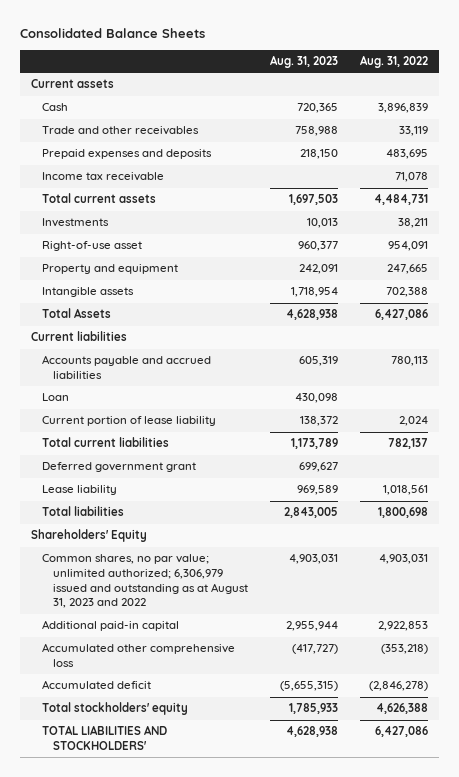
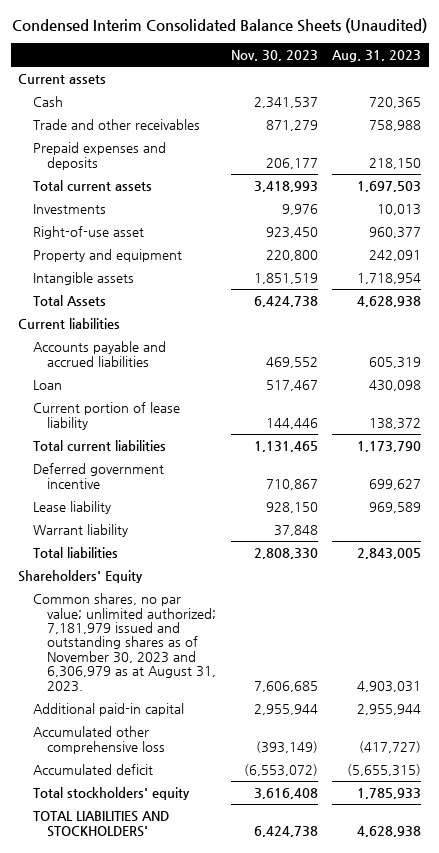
[20,28,206,39] Consolidated Balance Sheets -> [11,18,427,34] Condensed Interim Consolidated Balance Sheets (Unaudited)
[359,54,428,68] Aug. 31, 2022 -> none
none -> [230,49,318,61] Nov. 30, 2023
[42,172,165,182] Income tax receivable -> none
[291,438,339,450] 1,173,789 -> [357,441,422,453] 1,173,790
[42,462,197,473] Deferred government grant -> [32,463,164,489] Deferred government incentive
none -> [32,524,128,538] Warrant liability
[42,554,249,609] Common shares, no par value; unlimited authorized; 6,306,979 issued and outstanding as at August 31, 2023 and 2022 -> [32,593,217,692] Common shares, no par value; unlimited authorized; 7,181,979 issued and outstanding shares as of November 30, 2023 and 6,306,979 as at August 31, 2023.

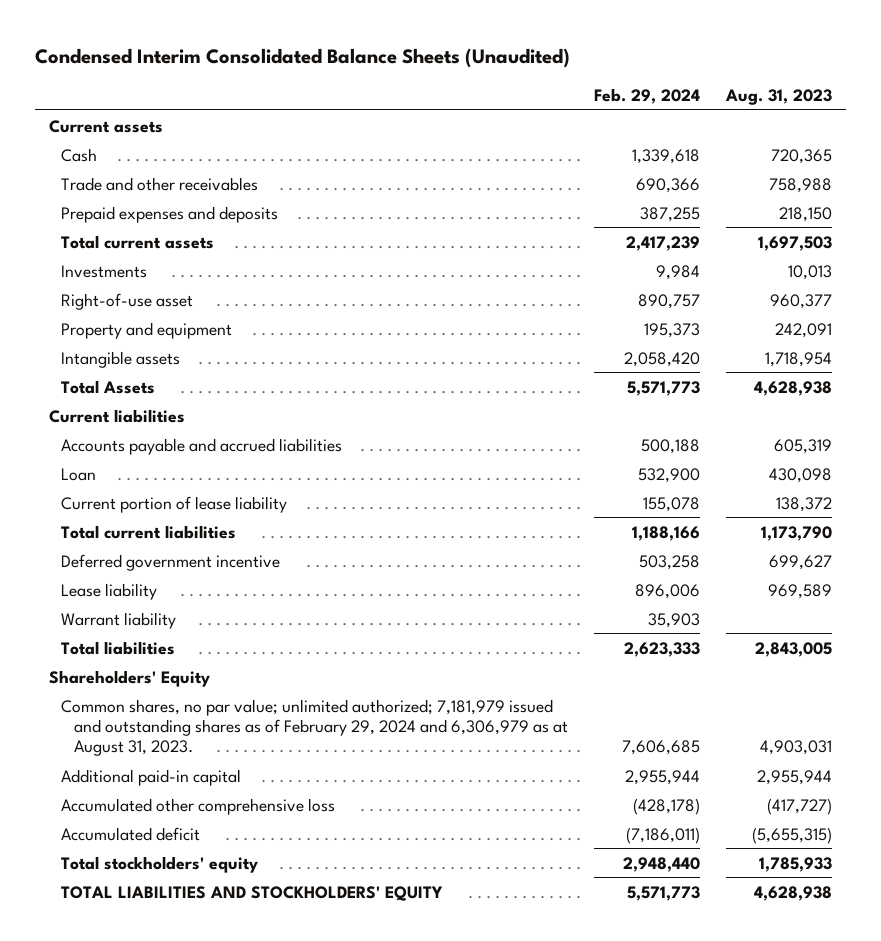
[230,49,318,61] Nov. 30, 2023 -> none
none -> [594,88,701,105] Feb. 29, 2024
[32,593,217,692] Common shares, no par value; unlimited authorized; 7,181,979 issued and outstanding shares as of November 30, 2023 and 6,306,979 as at August 31, 2023. -> [61,698,569,757] Common shares, no par value; unlimited authorized; 7,181,979 issued and outstanding shares as of February 29, 2024 and 6,306,979 as at August 31, 2023.
[32,811,169,837] TOTAL LIABILITIES AND STOCKHOLDERS' -> [61,885,444,901] TOTAL LIABILITIES AND STOCKHOLDERS' EQUITY

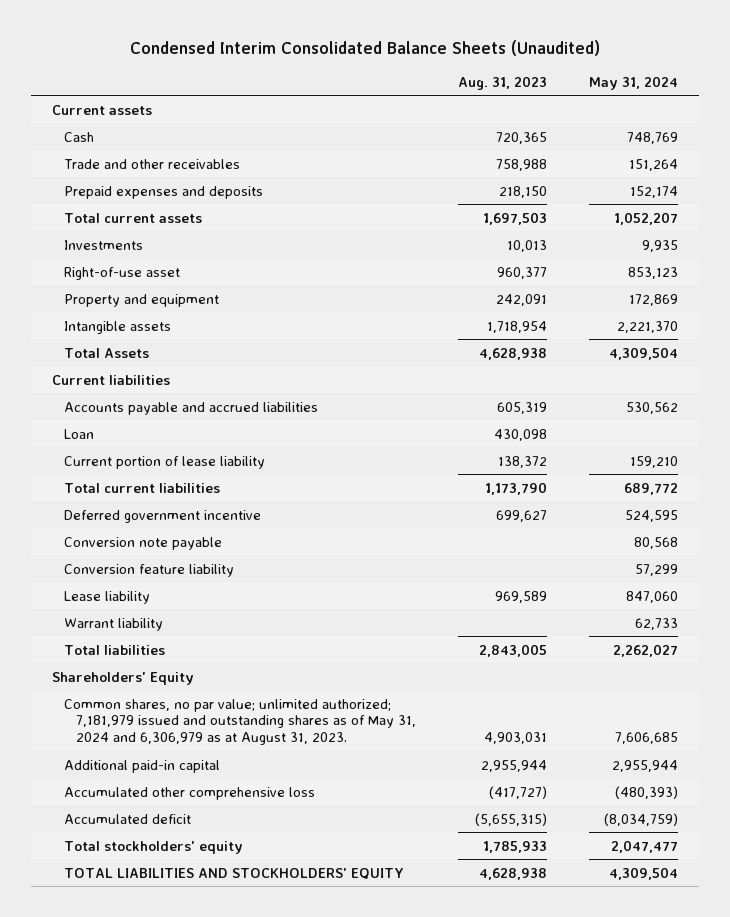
[594,88,701,105] Feb. 29, 2024 -> none
none -> [588,75,678,90] May 31, 2024
none -> [64,536,223,550] Conversion note payable
none -> [64,563,235,577] Conversion feature liability
[61,698,569,757] Common shares, no par value; unlimited authorized; 7,181,979 issued and outstanding shares as of February 29, 2024 and 6,306,979 as at August 31, 2023. -> [64,698,417,746] Common shares, no par value; unlimited authorized; 7,181,979 issued and outstanding shares as of May 31, 2024 and 6,306,979 as at August 31, 2023.

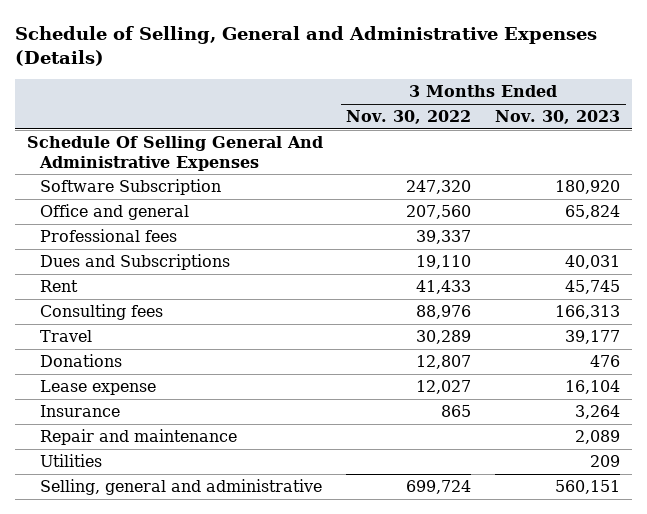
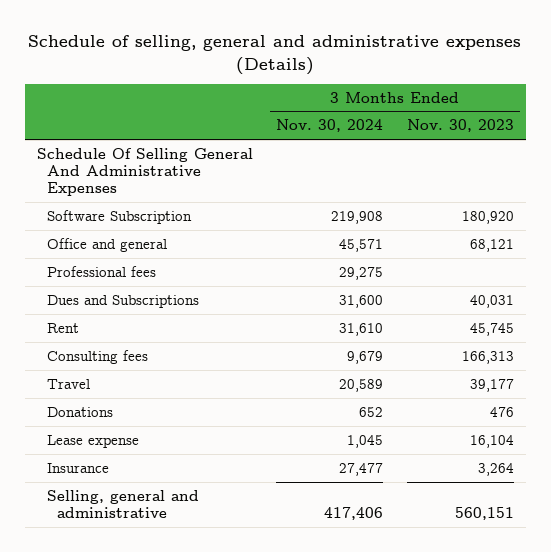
[15,25,598,66] Schedule of Selling, General and Administrative Expenses (Details) -> [28,35,522,75] Schedule of selling, general and administrative expenses (Details)
[346,110,472,125] Nov. 30, 2022 -> none
none -> [276,119,384,133] Nov. 30, 2024
[564,205,620,220] 65,824 -> [470,238,515,252] 68,121
[39,429,237,446] Repair and maintenance -> none
[39,454,102,468] Utilities -> none

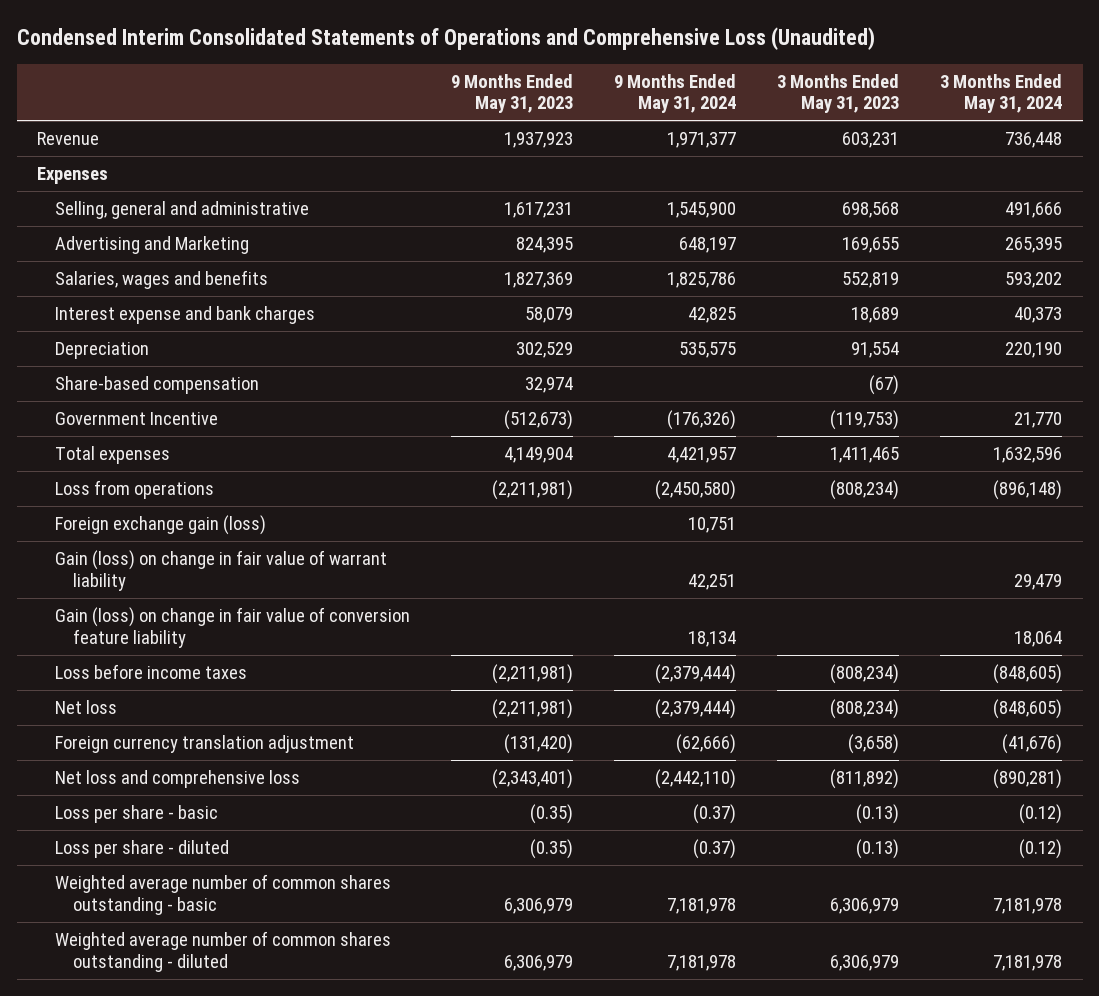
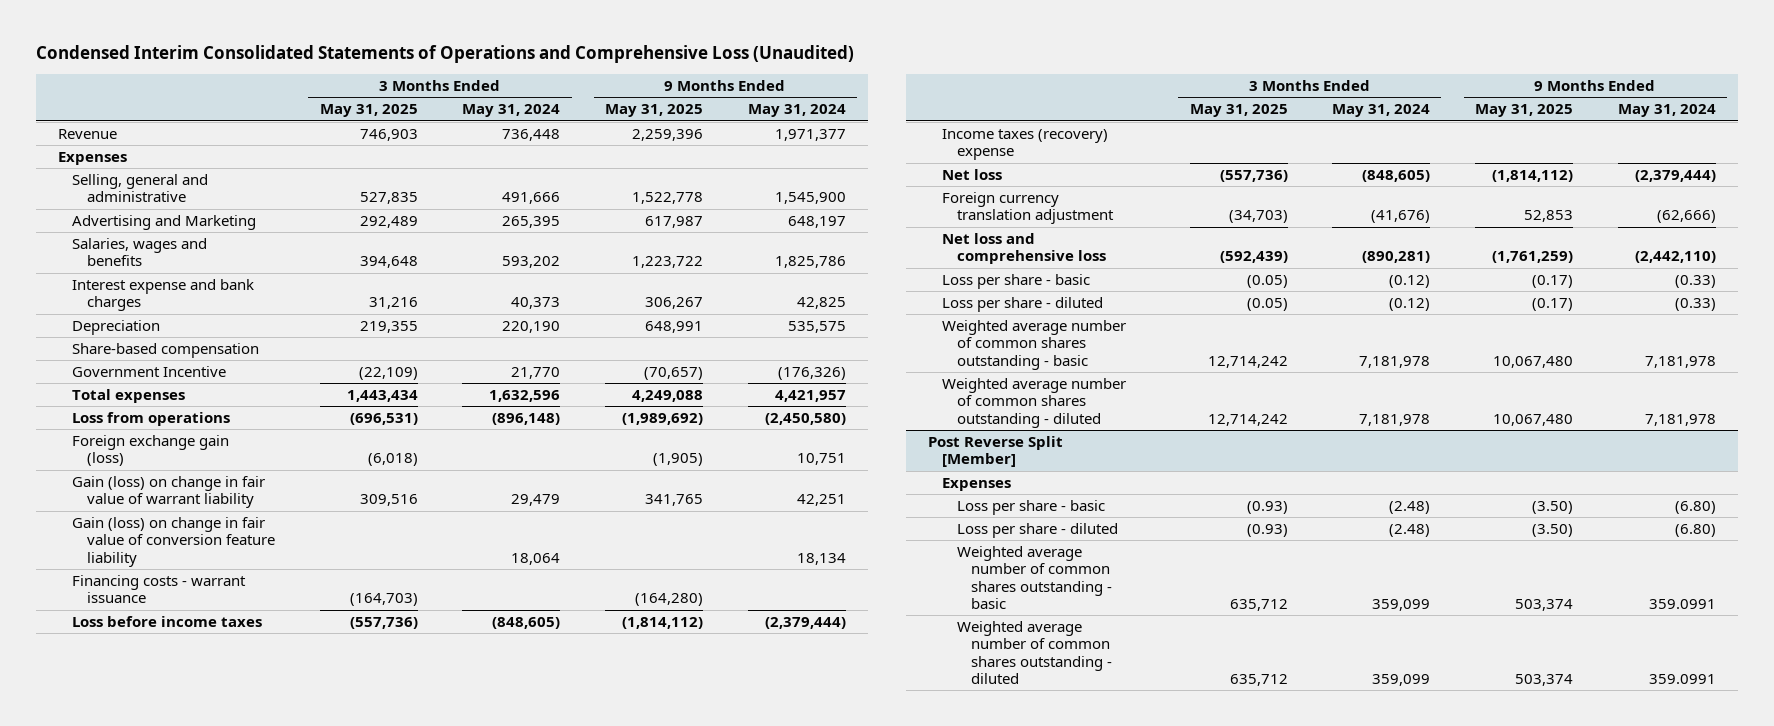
[450,73,573,114] 9 Months Ended May 31, 2023 -> none
[776,73,899,114] 3 Months Ended May 31, 2023 -> none
none -> [319,104,418,118] May 31, 2025
none -> [605,104,704,118] May 31, 2025
none -> [72,575,247,604] Financing costs - warrant issuance
none -> [942,129,1109,161] Income taxes (recovery) expense
[692,803,736,824] (0.37) -> [1674,275,1716,289] (0.33)
[692,838,736,859] (0.37) -> [1674,298,1716,312] (0.33)
none -> [927,436,1063,468] Post Reverse Split [Member]
none -> [942,478,1012,492] Expenses
none -> [956,500,1105,516] Loss per share - basic
none -> [956,523,1118,539] Loss per share - diluted
none -> [956,546,1113,609] Weighted average number of common shares outstanding - basic
none -> [956,621,1113,684] Weighted average number of common shares outstanding - diluted

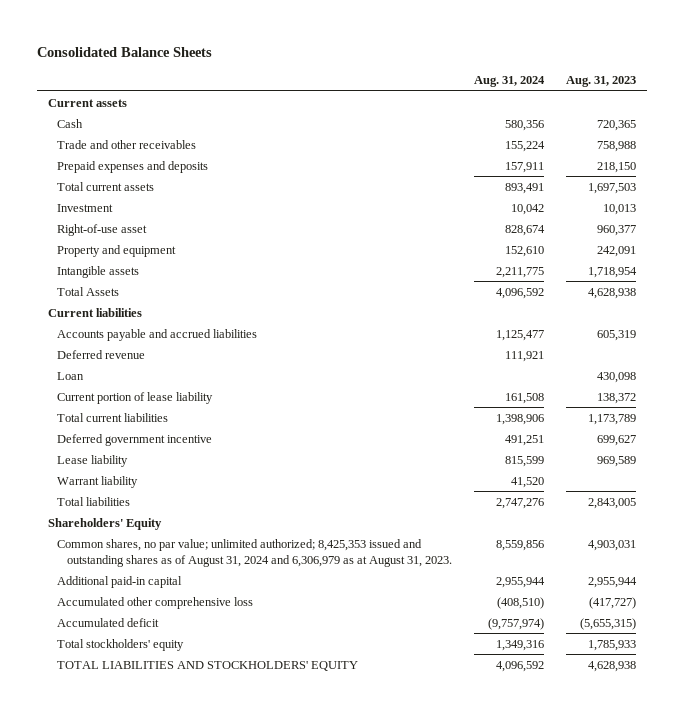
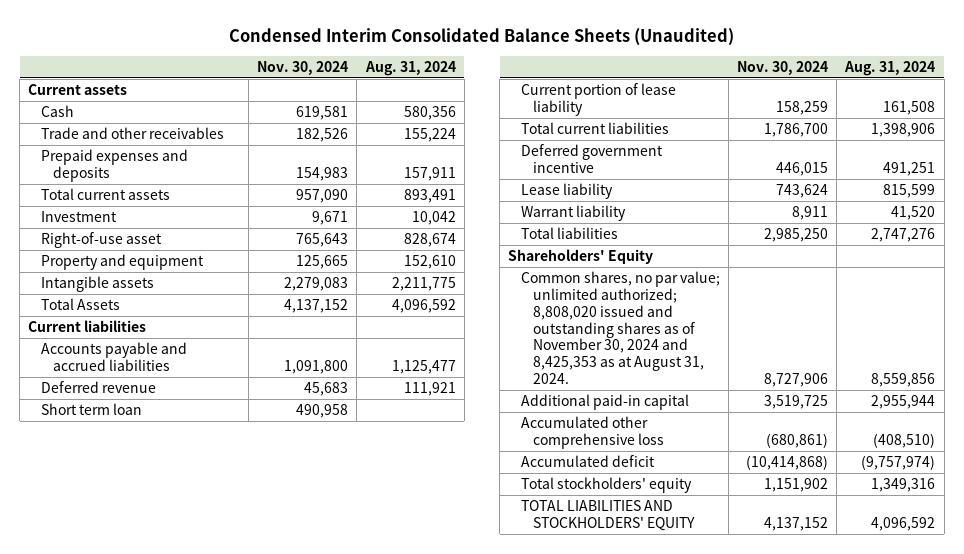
[36,46,212,57] Consolidated Balance Sheets -> [228,27,734,46] Condensed Interim Consolidated Balance Sheets (Unaudited)
[565,76,636,88] Aug. 31, 2023 -> none
none -> [257,61,349,76] Nov. 30, 2024
[57,371,85,380] Loan -> [40,403,142,416] Short term loan
[57,538,452,567] Common shares, no par value; unlimited authorized; 8,425,353 issued and outstanding shares as of August 31, 2024 and 6,306,979 as at August 31, 2023. -> [520,271,720,384] Common shares, no par value; unlimited authorized; 8,808,020 issued and outstanding shares as of November 30, 2024 and 8,425,353 as at August 31, 2024.

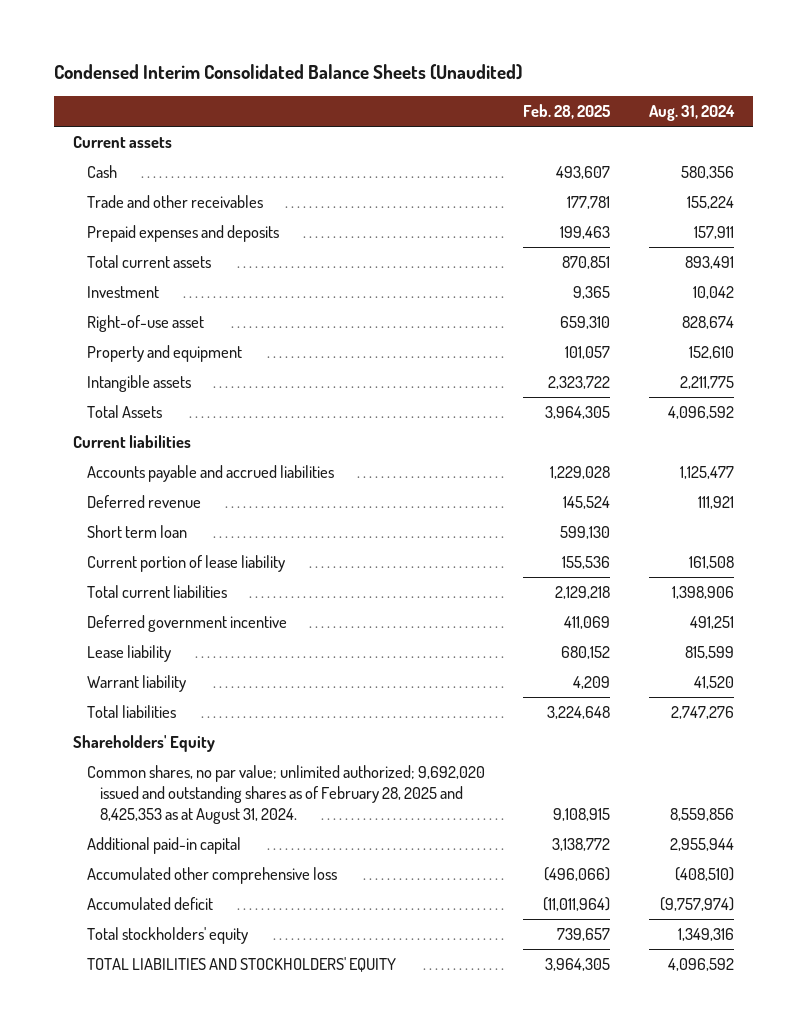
[257,61,349,76] Nov. 30, 2024 -> none
none -> [523,104,612,120] Feb. 28, 2025
[520,271,720,384] Common shares, no par value; unlimited authorized; 8,808,020 issued and outstanding shares as of November 30, 2024 and 8,425,353 as at August 31, 2024. -> [86,765,485,824] Common shares, no par value; unlimited authorized; 9,692,020 issued and outstanding shares as of February 28, 2025 and 8,425,353 as at August 31, 2024.

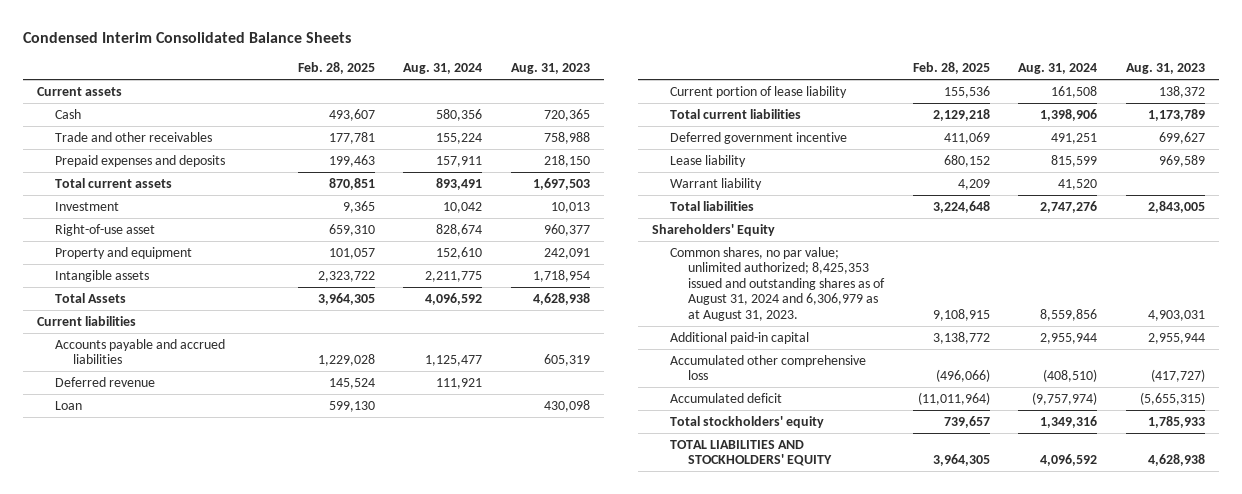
[53,64,522,81] Condensed Interim Consolidated Balance Sheets (Unaudited) -> [22,32,351,44] Condensed Interim Consolidated Balance Sheets
none -> [510,63,590,75] Aug. 31, 2023
[86,525,187,539] Short term loan -> [54,400,82,410] Loan
[86,765,485,824] Common shares, no par value; unlimited authorized; 9,692,020 issued and outstanding shares as of February 28, 2025 and 8,425,353 as at August 31, 2024. -> [669,246,885,321] Common shares, no par value; unlimited authorized; 8,425,353 issued and outstanding shares as of August 31, 2024 and 6,306,979 as at August 31, 2023.

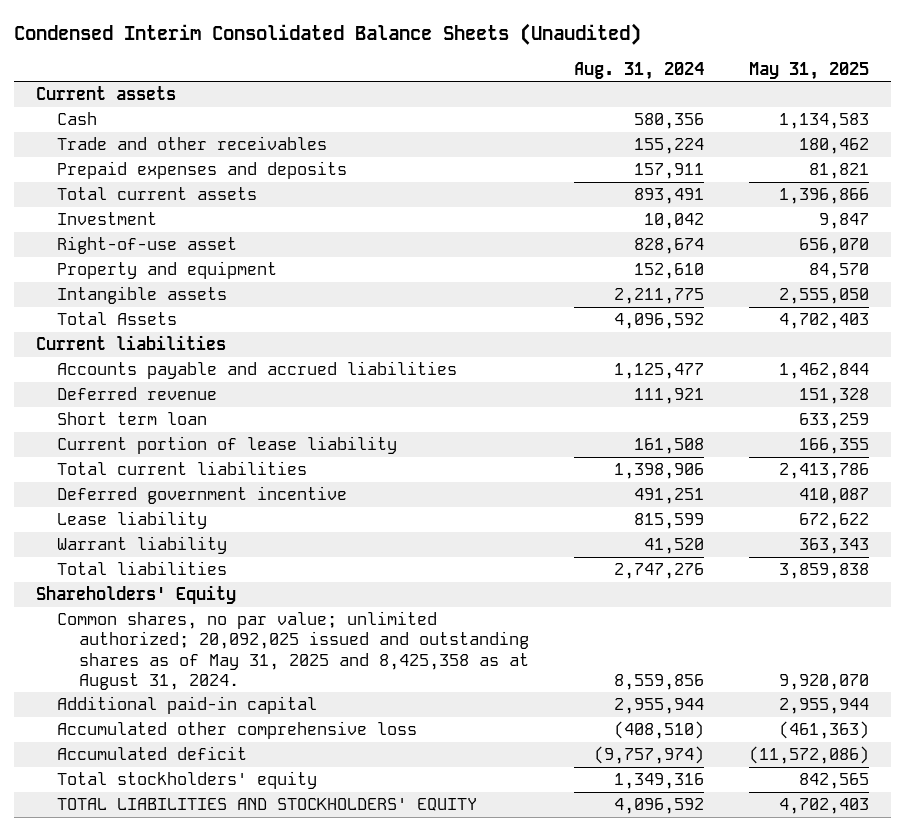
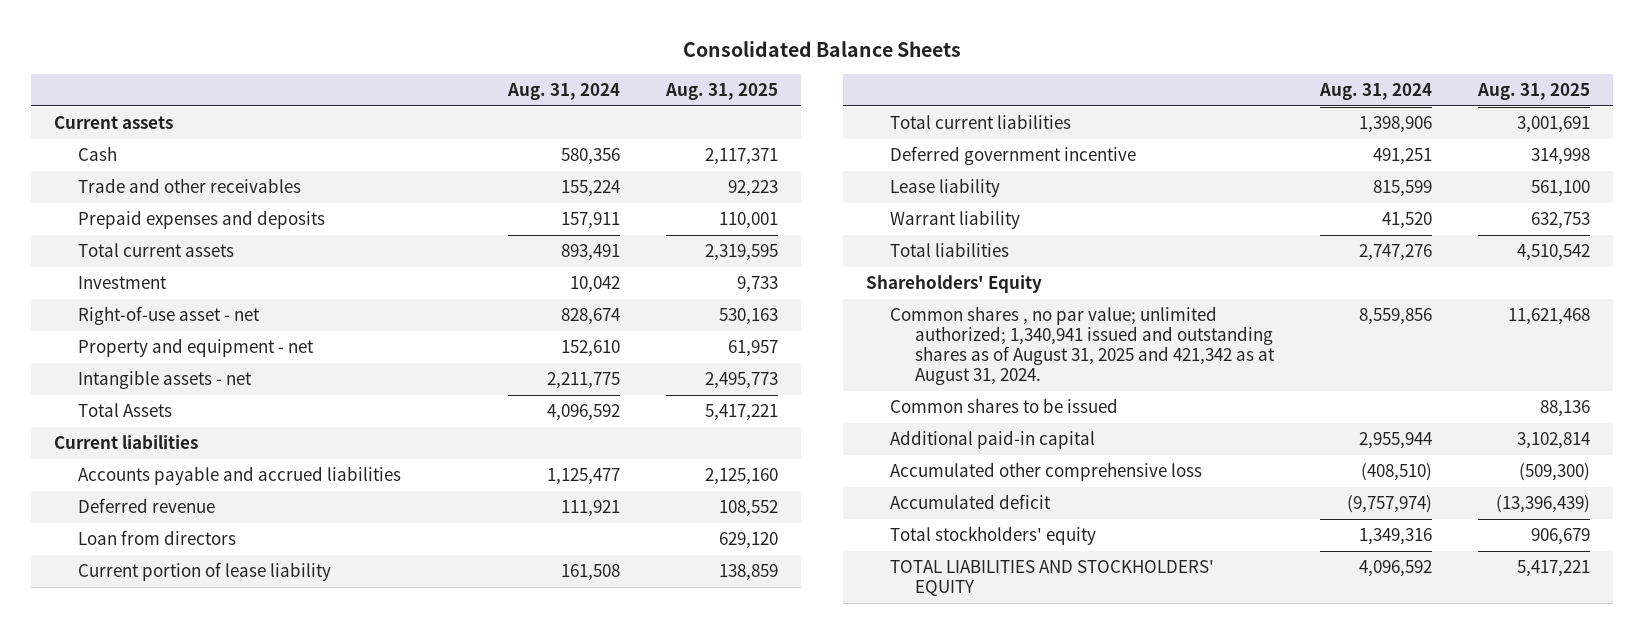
[13,22,641,45] Condensed Interim Consolidated Balance Sheets (Unaudited) -> [682,41,961,58] Consolidated Balance Sheets
[748,61,869,80] May 31, 2025 -> none
none -> [664,82,778,100] Aug. 31, 2025
[57,236,238,255] Right-of-use asset -> [78,305,261,325] Right-of-use asset - net
[57,261,278,280] Property and equipment -> [78,337,315,357] Property and equipment - net
[57,286,228,305] Intangible assets -> [78,369,253,389] Intangible assets - net
[57,412,208,426] Short term loan -> [78,529,237,545] Loan from directors
[57,611,529,690] Common shares, no par value; unlimited authorized; 20,092,025 issued and outstanding shares as of May 31, 2025 and 8,425,358 as at August 31, 2024. -> [890,305,1275,386] Common shares , no par value; unlimited authorized; 1,340,941 issued and outstanding shares as of August 31, 2025 and 421,342 as at August 31, 2024.
none -> [890,397,1119,413] Common shares to be issued

